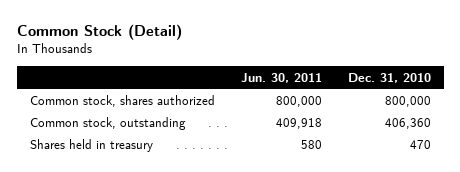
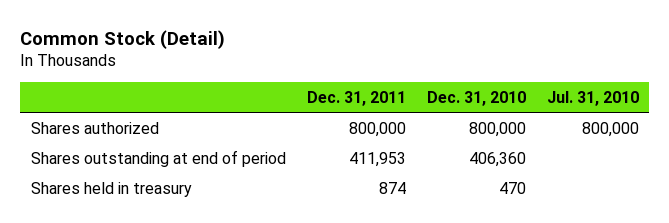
[240,72,322,83] Jun. 30, 2011 -> none
none -> [306,90,406,106] Dec. 31, 2011
none -> [546,90,639,106] Jul. 31, 2010
[29,94,215,107] Common stock, shares authorized -> [30,121,159,134] Shares authorized
[29,116,186,130] Common stock, outstanding -> [30,149,286,167] Shares outstanding at end of period

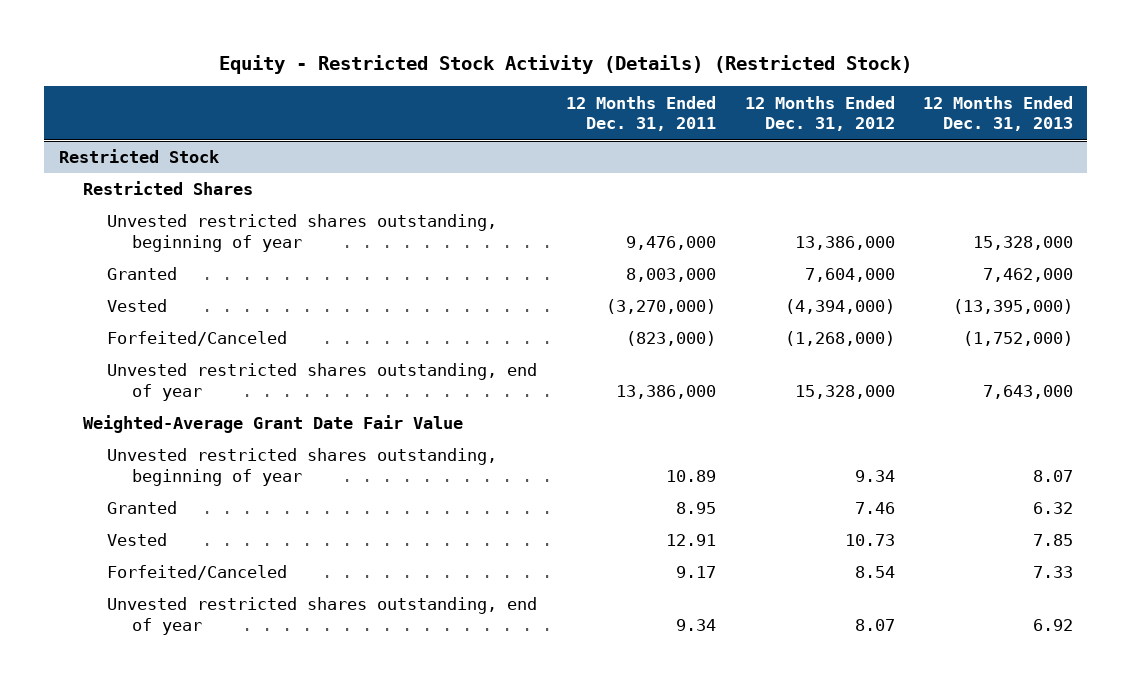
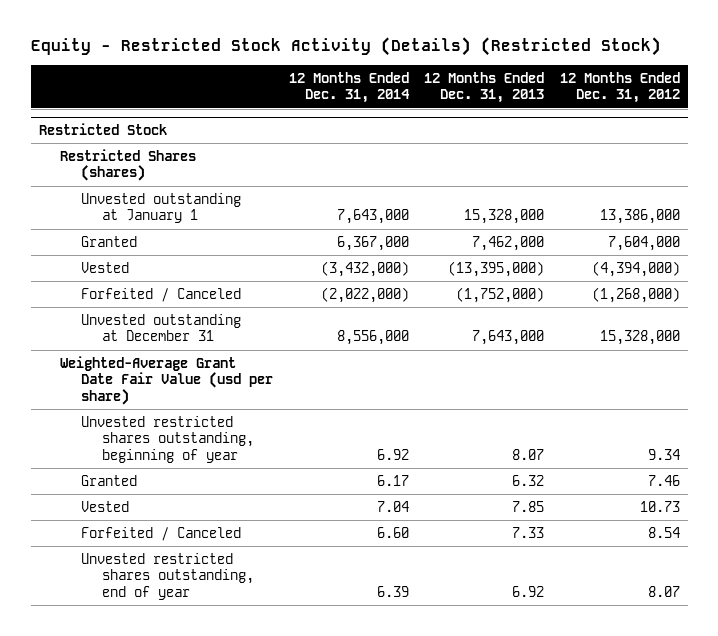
[566,95,717,132] 12 Months Ended Dec. 31, 2011 -> none
none -> [288,71,410,104] 12 Months Ended Dec. 31, 2014
[83,181,254,196] Restricted Shares -> [59,148,196,182] Restricted Shares (shares)
[107,214,498,253] Unvested restricted shares outstanding, beginning of year -> [81,192,242,224] Unvested outstanding at January 1
[107,331,288,347] Forfeited/Canceled -> [81,287,242,302] Forfeited / Canceled
[107,363,538,402] Unvested restricted shares outstanding, end of year -> [81,313,242,342] Unvested outstanding at December 31
[83,415,464,434] Weighted-Average Grant Date Fair Value -> [59,355,274,406] Weighted-Average Grant Date Fair Value (usd per share)
[107,565,288,581] Forfeited/Canceled -> [81,526,242,541] Forfeited / Canceled

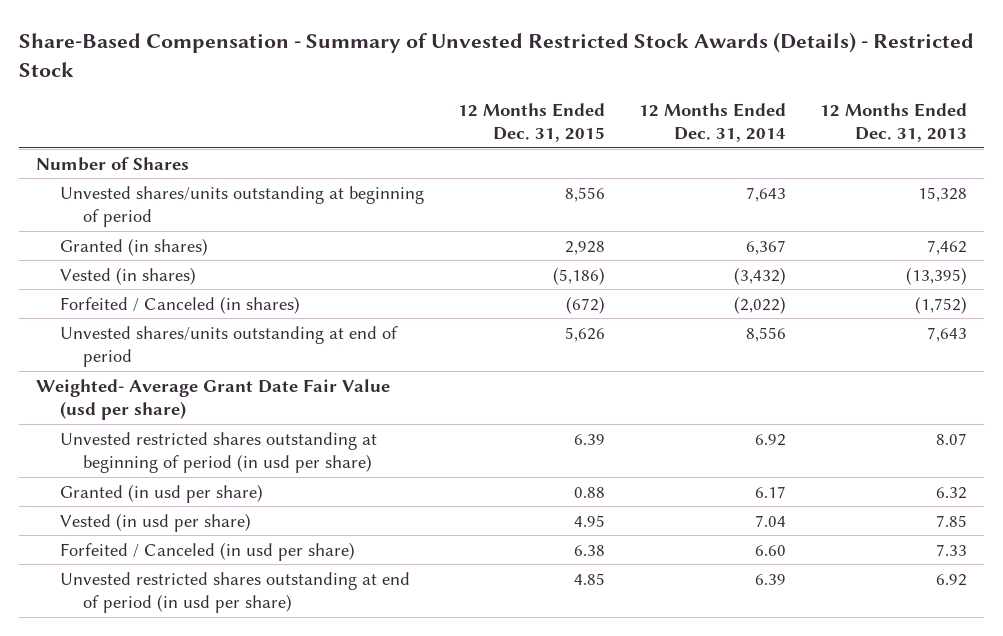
[30,37,661,57] Equity - Restricted Stock Activity (Details) (Restricted Stock) -> [19,31,975,77] Share-Based Compensation - Summary of Unvested Restricted Stock Awards (Details) - Restricted Stock
[559,71,680,104] 12 Months Ended Dec. 31, 2012 -> none
none -> [457,102,605,142] 12 Months Ended Dec. 31, 2015
[38,123,167,136] Restricted Stock -> none
[59,148,196,182] Restricted Shares (shares) -> [36,156,190,171] Number of Shares
[81,192,242,224] Unvested outstanding at January 1 -> [59,185,424,227] Unvested shares/units outstanding at beginning of period
[336,209,409,225] 7,643,000 -> [745,186,786,202] 7,643
[464,209,545,225] 15,328,000 -> [918,186,968,202] 15,328
[81,235,138,247] Granted -> [59,237,208,256] Granted (in shares)
[336,235,409,251] 6,367,000 -> [745,239,786,255] 6,367
[472,235,545,251] 7,462,000 -> [927,239,968,255] 7,462
[81,261,130,273] Vested -> [59,266,196,285] Vested (in shares)
[320,260,409,277] (3,432,000) -> [733,266,786,285] (3,432)
[448,260,545,277] (13,395,000) -> [906,266,968,285] (13,395)
[81,287,242,302] Forfeited / Canceled -> [59,295,300,314] Forfeited / Canceled (in shares)
[320,286,409,303] (2,022,000) -> [733,295,786,314] (2,022)
[456,286,545,303] (1,752,000) -> [915,295,968,314] (1,752)
[81,313,242,342] Unvested outstanding at December 31 -> [59,325,398,367] Unvested shares/units outstanding at end of period
[336,330,409,346] 8,556,000 -> [745,326,786,342] 8,556
[472,330,545,346] 7,643,000 -> [927,326,968,342] 7,643
[59,355,274,406] Weighted-Average Grant Date Fair Value (usd per share) -> [36,378,391,420] Weighted- Average Grant Date Fair Value (usd per share)
[81,415,255,464] Unvested restricted shares outstanding, beginning of year -> [59,431,377,473] Unvested restricted shares outstanding at beginning of period (in usd per share)
[81,474,138,486] Granted -> [59,483,263,503] Granted (in usd per share)
[81,500,130,512] Vested -> [59,512,251,532] Vested (in usd per share)
[81,526,242,541] Forfeited / Canceled -> [59,541,355,561] Forfeited / Canceled (in usd per share)
[81,552,255,601] Unvested restricted shares outstanding, end of year -> [59,571,410,613] Unvested restricted shares outstanding at end of period (in usd per share)

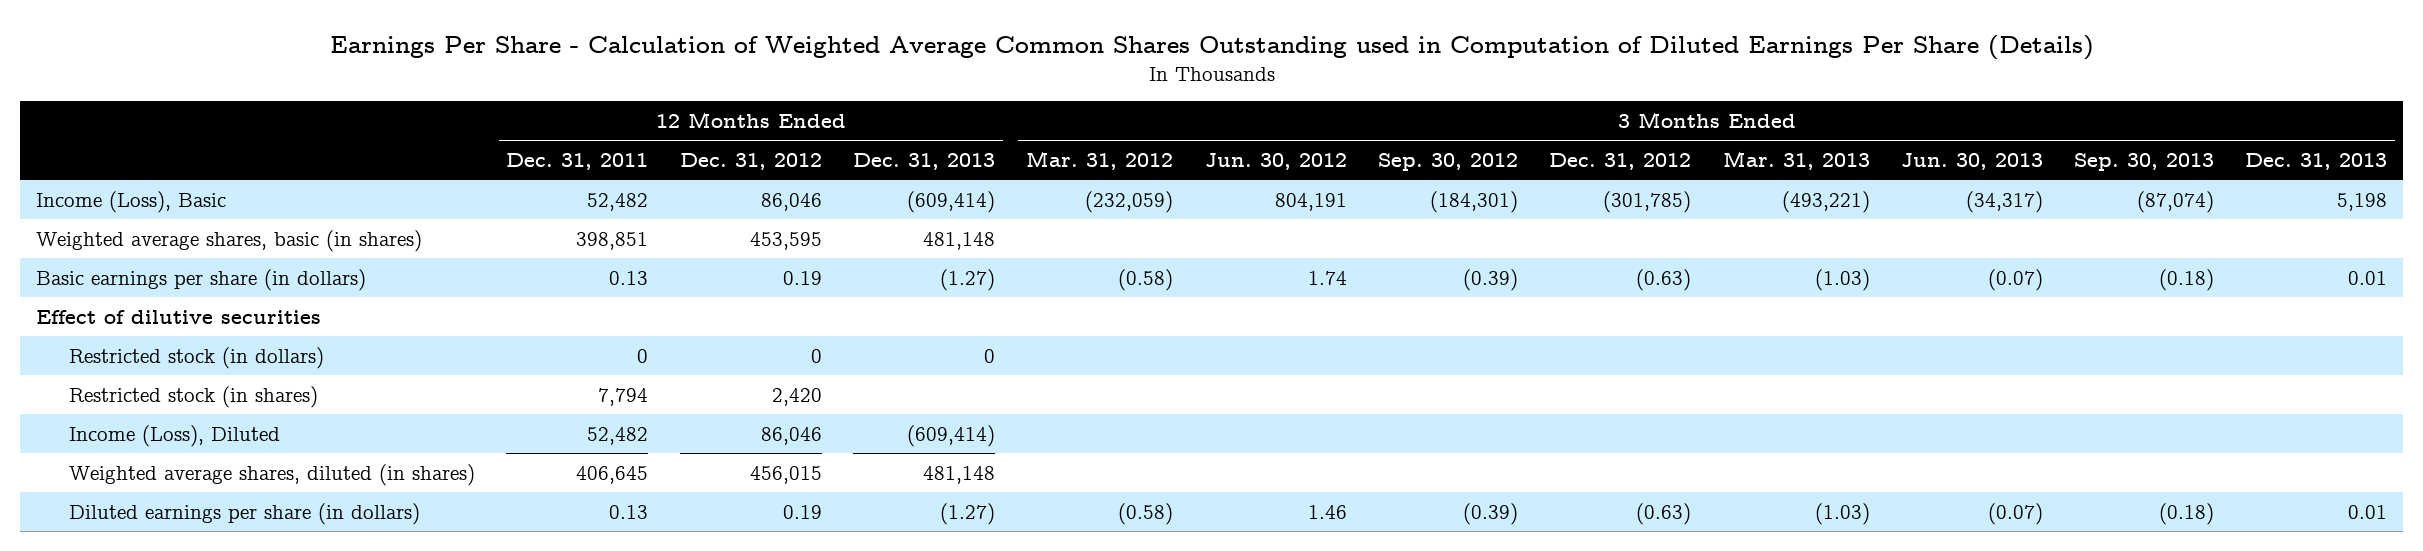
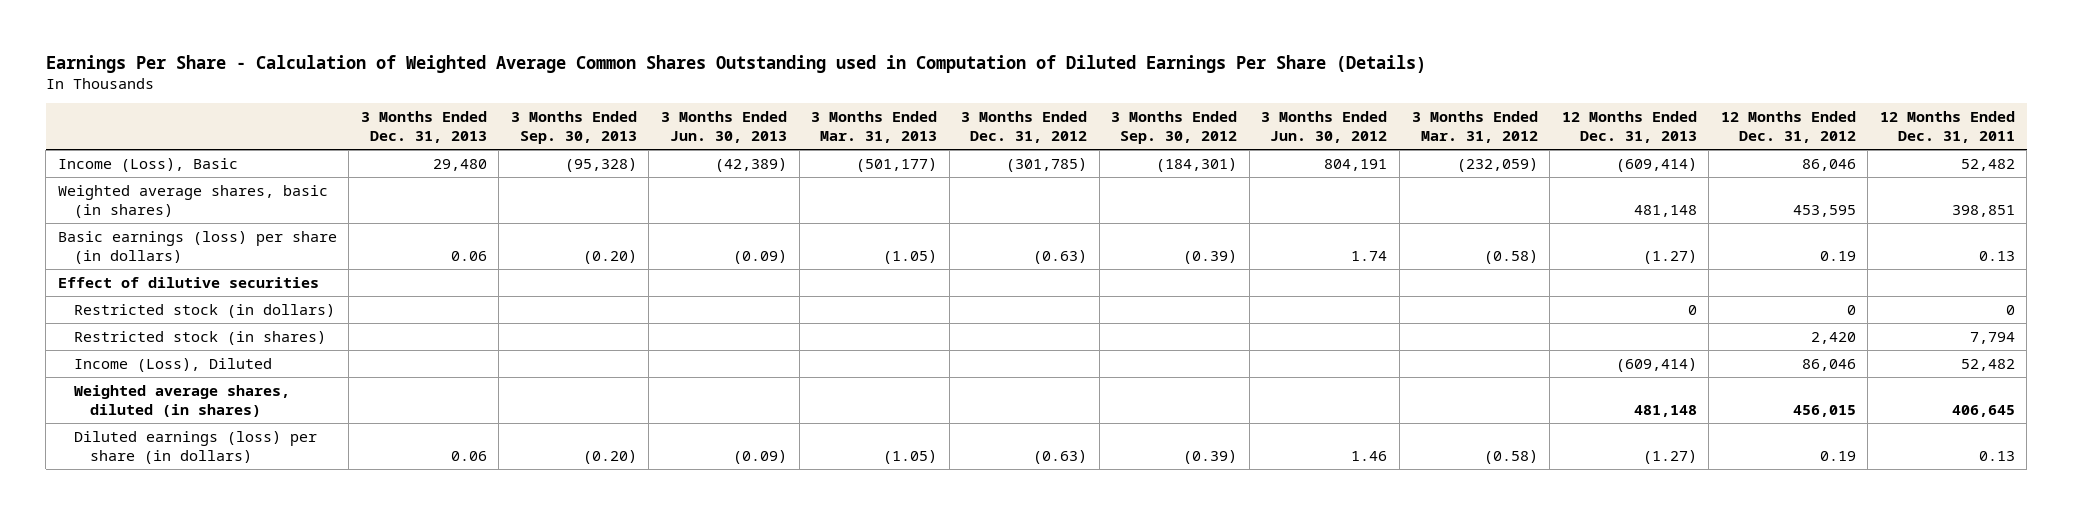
[1781,190,1870,213] (493,221) -> [856,157,938,172] (501,177)
[1965,190,2043,213] (34,317) -> [715,157,788,172] (42,389)
[2137,190,2215,213] (87,074) -> [564,157,637,172] (95,328)
[2337,192,2388,211] 5,198 -> [432,158,487,171] 29,480
[36,268,367,291] Basic earnings per share (in dollars) -> [57,230,337,264] Basic earnings (loss) per share (in dollars)
[1814,268,1870,291] (1.03) -> [883,249,938,264] (1.05)
[1987,268,2043,291] (0.07) -> [733,249,788,264] (0.09)
[2159,268,2215,291] (0.18) -> [582,249,637,264] (0.20)
[2348,270,2388,285] 0.01 -> [450,250,487,261] 0.06
[69,502,421,525] Diluted earnings per share (in dollars) -> [73,430,317,464] Diluted earnings (loss) per share (in dollars)
[1814,502,1870,525] (1.03) -> [883,449,938,464] (1.05)
[1987,502,2043,525] (0.07) -> [733,449,788,464] (0.09)
[2159,502,2215,525] (0.18) -> [582,449,637,464] (0.20)
[2348,504,2388,519] 0.01 -> [450,450,487,461] 0.06

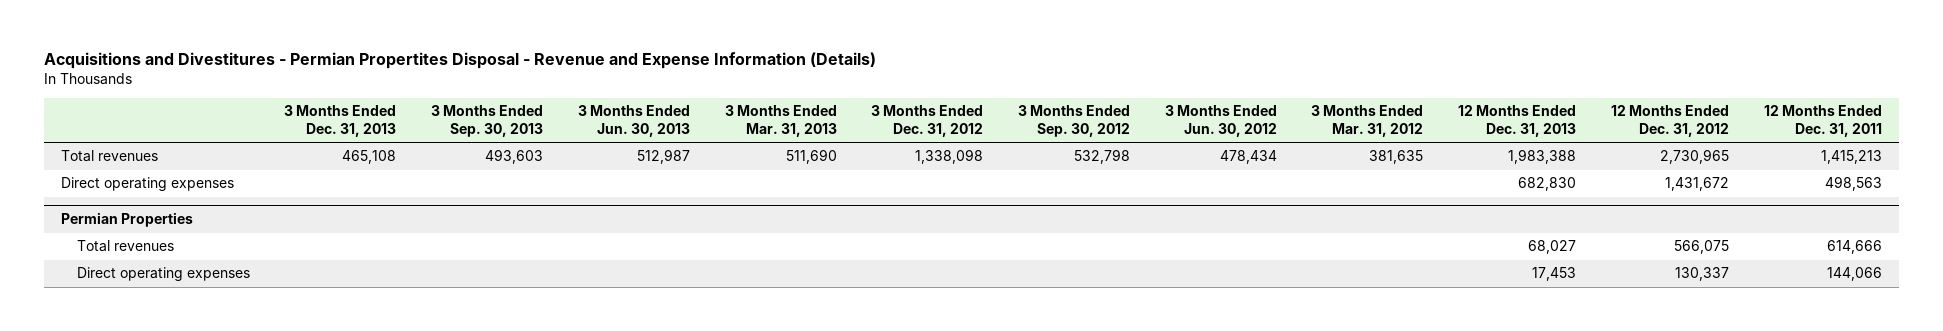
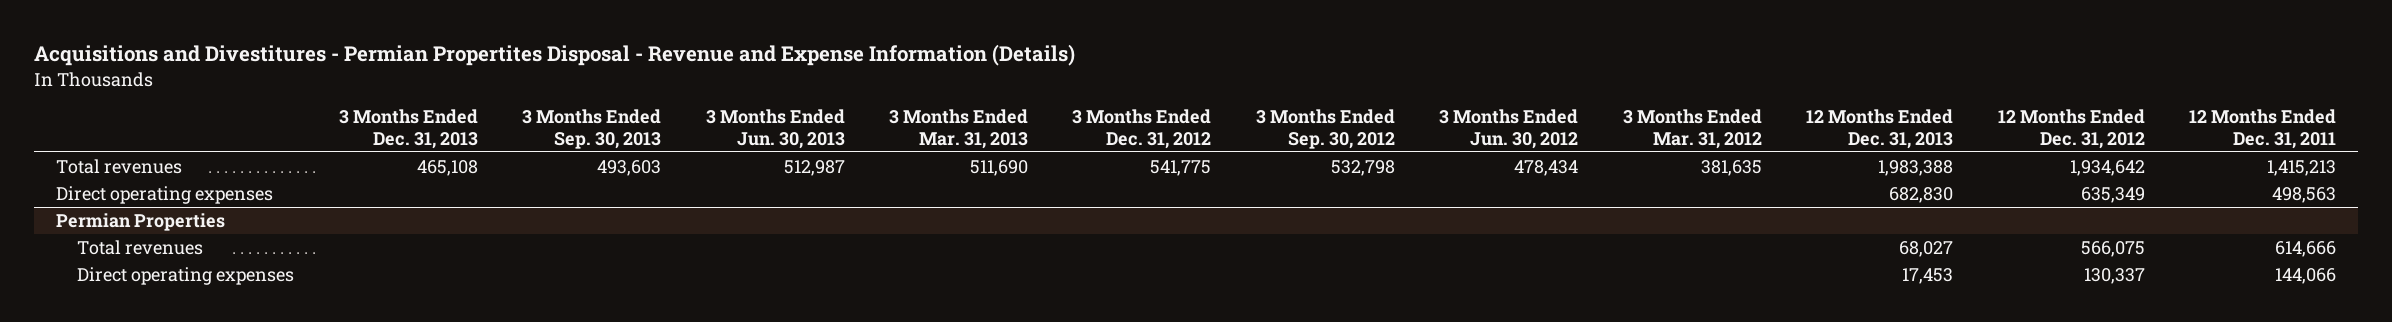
[915,149,984,165] 1,338,098 -> [1150,159,1212,176] 541,775
[1659,149,1729,165] 2,730,965 -> [2069,159,2145,176] 1,934,642
[1664,177,1729,192] 1,431,672 -> [2080,186,2145,203] 635,349

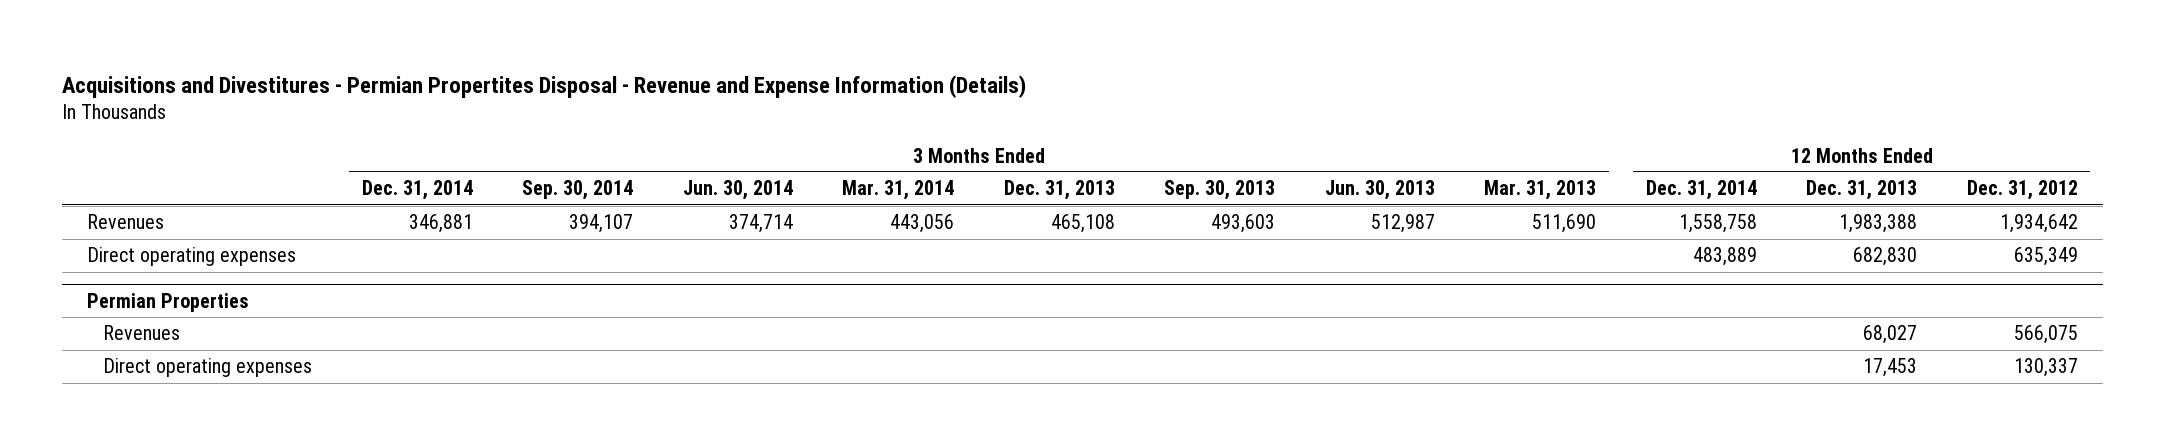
[1072,109,1212,149] 3 Months Ended Dec. 31, 2012 -> none
[1255,109,1395,149] 3 Months Ended Sep. 30, 2012 -> none
[1439,109,1579,149] 3 Months Ended Jun. 30, 2012 -> none
[1622,109,1762,149] 3 Months Ended Mar. 31, 2012 -> none
[2188,109,2336,149] 12 Months Ended Dec. 31, 2011 -> none
none -> [361,180,473,201] Dec. 31, 2014
none -> [522,180,634,201] Sep. 30, 2014
none -> [682,180,793,201] Jun. 30, 2014
none -> [842,180,955,201] Mar. 31, 2014
none -> [1645,180,1757,201] Dec. 31, 2014
[55,158,182,174] Total revenues -> [86,214,164,230] Revenues
[77,239,204,255] Total revenues -> [102,325,180,341] Revenues

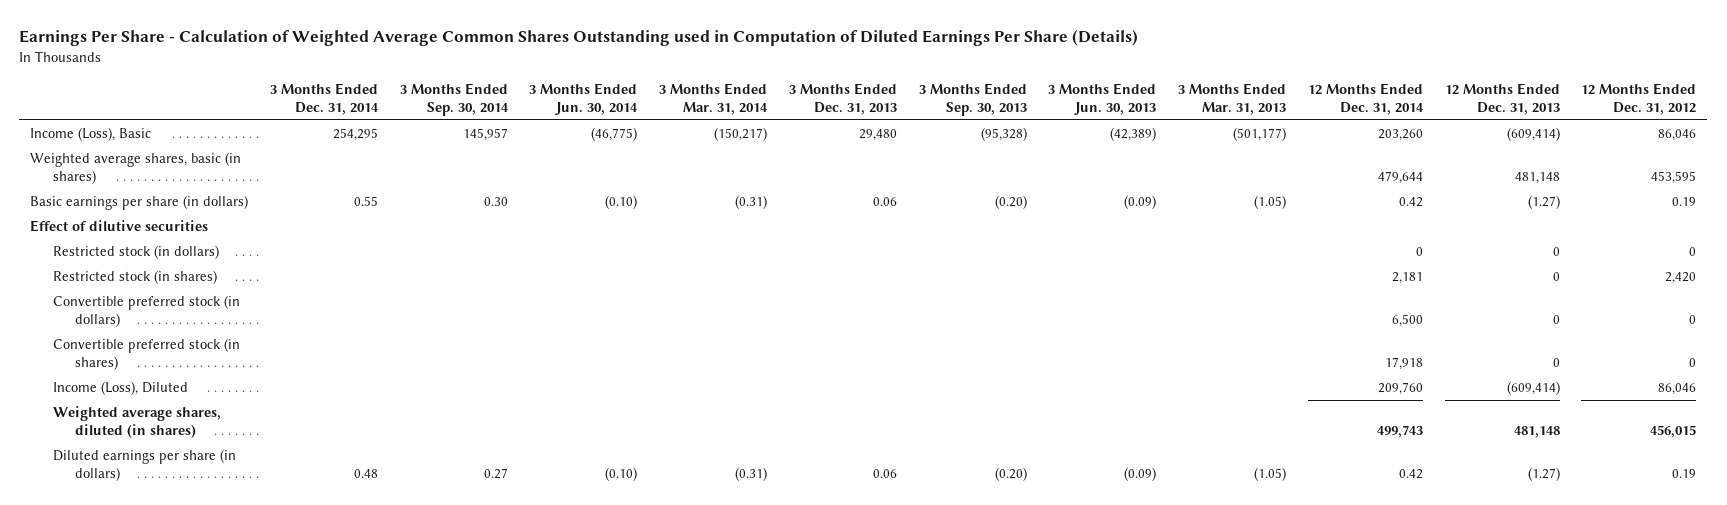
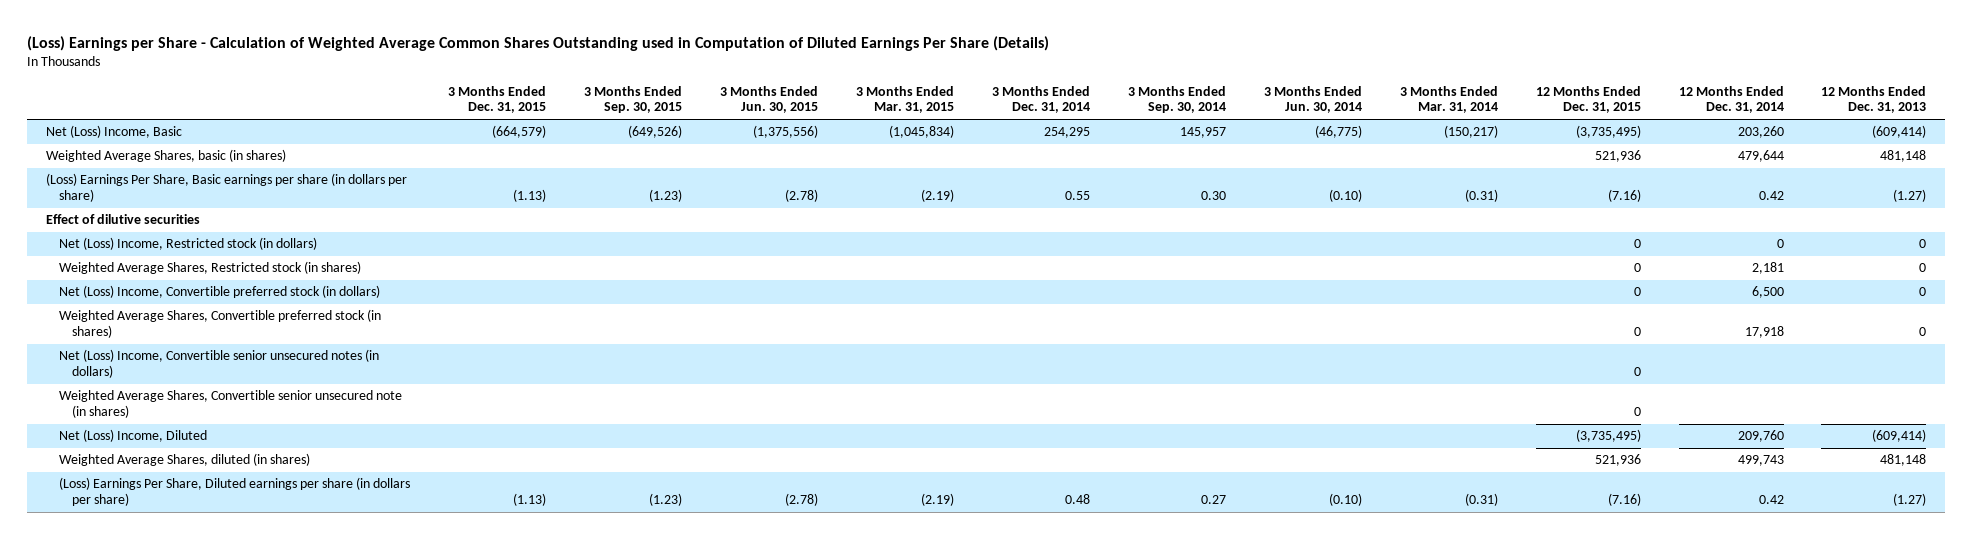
[19,29,1139,47] Earnings Per Share - Calculation of Weighted Average Common Shares Outstanding used in Computation of Diluted Earnings Per Share (Details) -> [27,35,1050,51] (Loss) Earnings per Share - Calculation of Weighted Average Common Shares Outstanding used in Computation of Diluted Earnings Per Share (Details)
[788,82,897,115] 3 Months Ended Dec. 31, 2013 -> none
[918,82,1027,116] 3 Months Ended Sep. 30, 2013 -> none
[1048,82,1157,115] 3 Months Ended Jun. 30, 2013 -> none
[1178,82,1287,115] 3 Months Ended Mar. 31, 2013 -> none
[1581,82,1697,115] 12 Months Ended Dec. 31, 2012 -> none
none -> [448,85,547,114] 3 Months Ended Dec. 31, 2015
none -> [584,85,683,114] 3 Months Ended Sep. 30, 2015
none -> [720,85,819,114] 3 Months Ended Jun. 30, 2015
none -> [855,85,954,114] 3 Months Ended Mar. 31, 2015
none -> [1535,85,1641,114] 12 Months Ended Dec. 31, 2015
[30,127,152,142] Income (Loss), Basic -> [46,125,183,139] Net (Loss) Income, Basic
[30,152,242,185] Weighted average shares, basic (in shares) -> [46,149,287,163] Weighted Average Shares, basic (in shares)
[30,195,249,211] Basic earnings per share (in dollars) -> [46,173,408,203] (Loss) Earnings Per Share, Basic earnings per share (in dollars per share)
[52,245,219,260] Restricted stock (in dollars) -> [59,237,318,251] Net (Loss) Income, Restricted stock (in dollars)
[52,270,217,285] Restricted stock (in shares) -> [59,261,362,275] Weighted Average Shares, Restricted stock (in shares)
[52,295,240,328] Convertible preferred stock (in dollars) -> [59,285,381,299] Net (Loss) Income, Convertible preferred stock (in dollars)
[52,338,240,371] Convertible preferred stock (in shares) -> [59,309,382,339] Weighted Average Shares, Convertible preferred stock (in shares)
none -> [59,349,380,379] Net (Loss) Income, Convertible senior unsecured notes (in dollars)
none -> [59,390,403,419] Weighted Average Shares, Convertible senior unsecured note (in shares)
[52,381,188,396] Income (Loss), Diluted -> [59,429,208,443] Net (Loss) Income, Diluted
[52,406,221,439] Weighted average shares, diluted (in shares) -> [59,453,311,467] Weighted Average Shares, diluted (in shares)
[52,449,236,482] Diluted earnings per share (in dollars) -> [59,477,411,507] (Loss) Earnings Per Share, Diluted earnings per share (in dollars per share)

